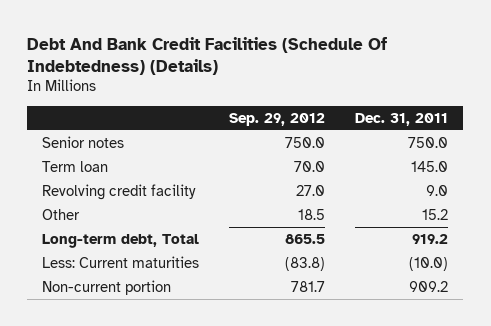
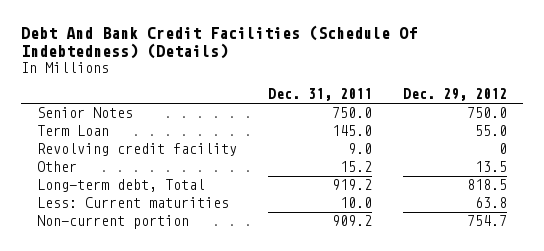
[229,112,326,126] Sep. 29, 2012 -> none
none -> [403,88,508,102] Dec. 29, 2012
[42,135,125,148] Senior notes -> [36,107,133,119] Senior Notes
[42,160,109,172] Term loan -> [36,125,109,137] Term Loan
[409,256,449,271] (10.0) -> [339,197,372,209] 10.0

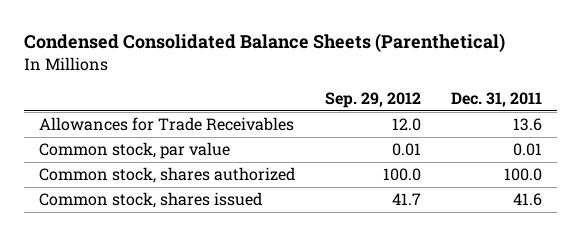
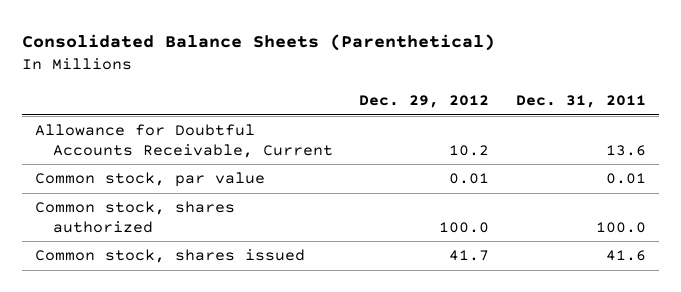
[23,33,505,53] Condensed Consolidated Balance Sheets (Parenthetical) -> [22,34,496,52] Consolidated Balance Sheets (Parenthetical)
[324,91,421,108] Sep. 29, 2012 -> none
none -> [359,95,490,109] Dec. 29, 2012
[38,117,294,132] Allowances for Trade Receivables -> [35,124,333,158] Allowance for Doubtful Accounts Receivable, Current

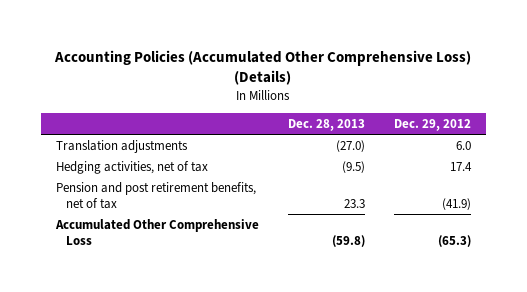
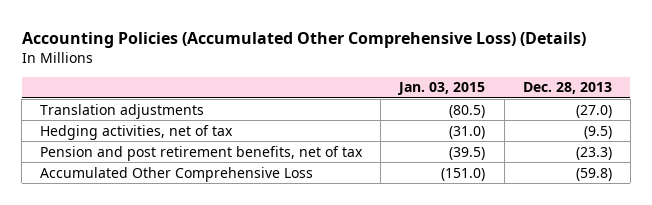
[394,119,472,132] Dec. 29, 2012 -> none
none -> [397,82,486,96] Jan. 03, 2015
[343,199,365,209] 23.3 -> [575,146,612,160] (23.3)

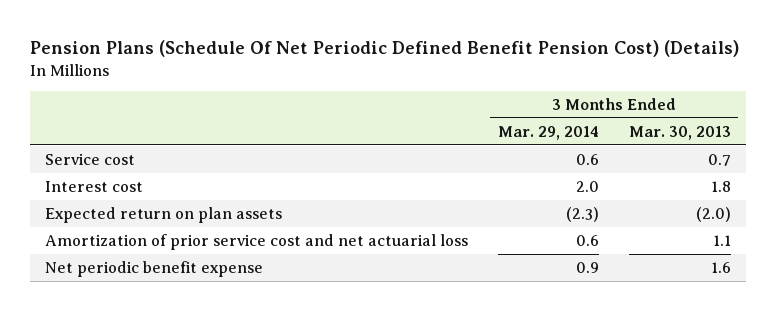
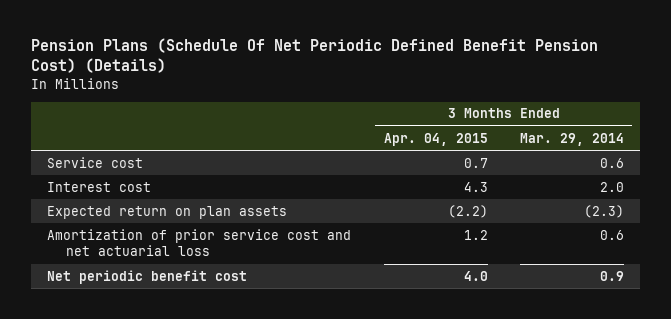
[628,125,731,140] Mar. 30, 2013 -> none
none -> [383,132,488,146] Apr. 04, 2015
[44,260,263,277] Net periodic benefit expense -> [47,269,248,284] Net periodic benefit cost

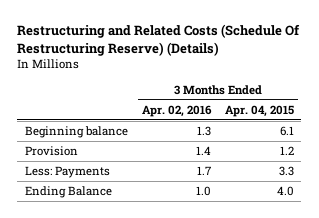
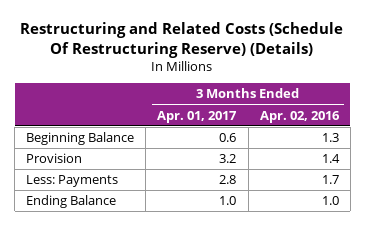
[225,104,295,117] Apr. 04, 2015 -> none
none -> [157,110,238,123] Apr. 01, 2017
[24,126,128,139] Beginning balance -> [26,132,135,146] Beginning Balance

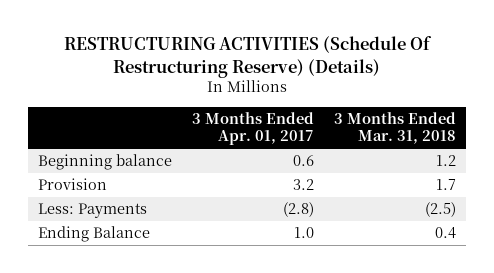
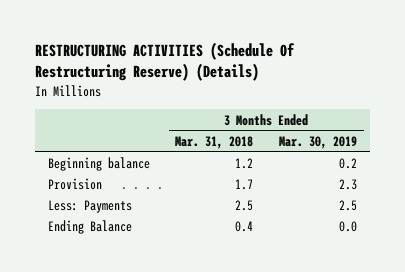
[191,112,314,146] 3 Months Ended Apr. 01, 2017 -> none
none -> [279,135,358,149] Mar. 30, 2019
[425,202,457,218] (2.5) -> [235,200,254,212] 2.5

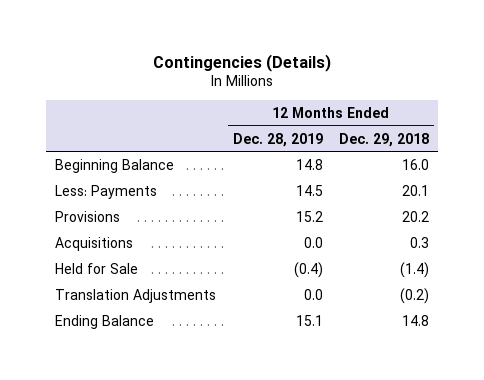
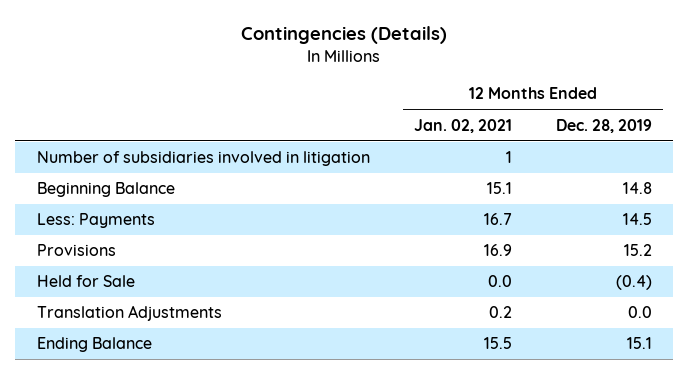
[339,132,430,147] Dec. 29, 2018 -> none
none -> [413,118,512,133] Jan. 02, 2021
none -> [37,151,371,167] Number of subsidiaries involved in litigation
[54,236,133,251] Acquisitions -> none

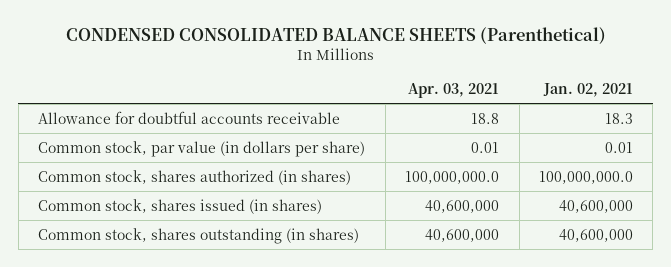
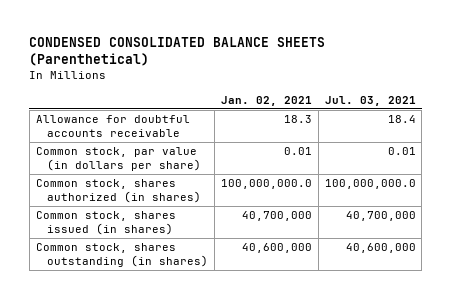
[408,82,500,98] Apr. 03, 2021 -> none
none -> [324,95,416,106] Jul. 03, 2021
[558,199,633,213] 40,600,000 -> [241,211,312,222] 40,700,000

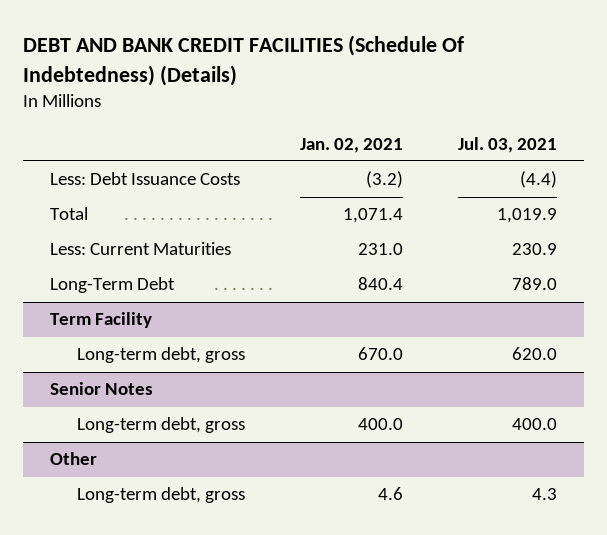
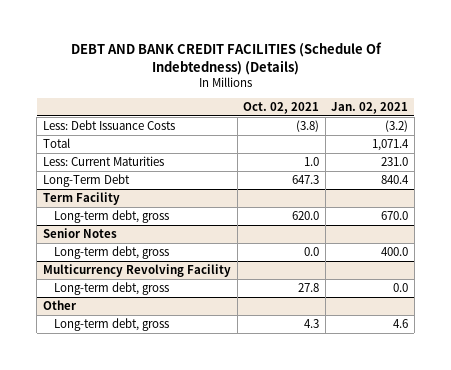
[457,136,557,153] Jul. 03, 2021 -> none
none -> [243,102,320,115] Oct. 02, 2021
none -> [42,263,231,277] Multicurrency Revolving Facility
none -> [53,281,169,295] Long-term debt, gross

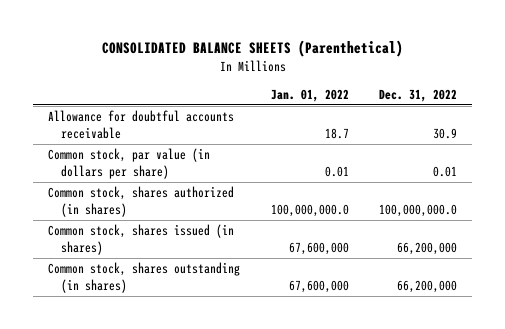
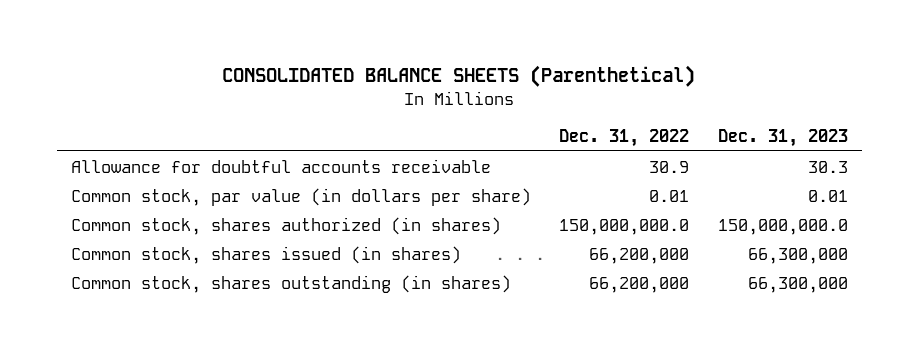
[270,88,349,102] Jan. 01, 2022 -> none
none -> [717,128,848,147] Dec. 31, 2023
[378,203,457,217] 100,000,000.0 -> [559,218,690,235] 150,000,000.0

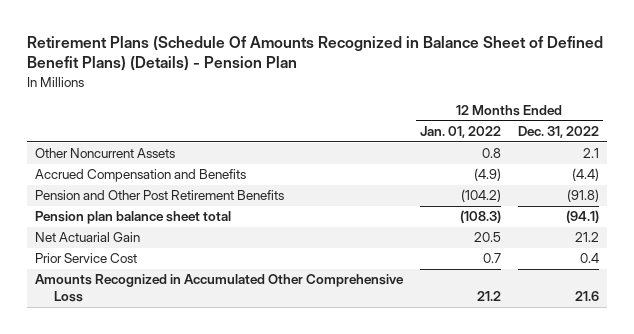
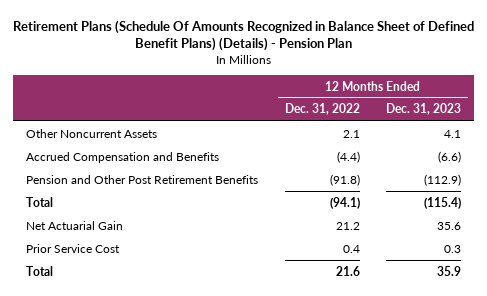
[419,126,501,139] Jan. 01, 2022 -> none
none -> [385,103,461,116] Dec. 31, 2023
[34,211,231,225] Pension plan balance sheet total -> [26,196,54,207] Total
[34,274,404,303] Amounts Recognized in Accumulated Other Comprehensive Loss -> [26,265,54,276] Total

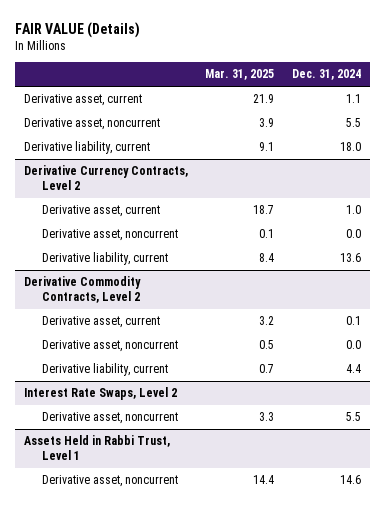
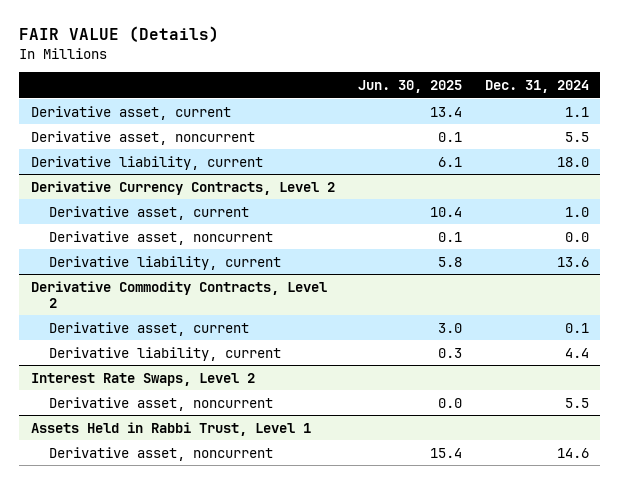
[205,69,275,81] Mar. 31, 2025 -> none
none -> [357,80,462,94] Jun. 30, 2025
[42,340,179,353] Derivative asset, noncurrent -> none

